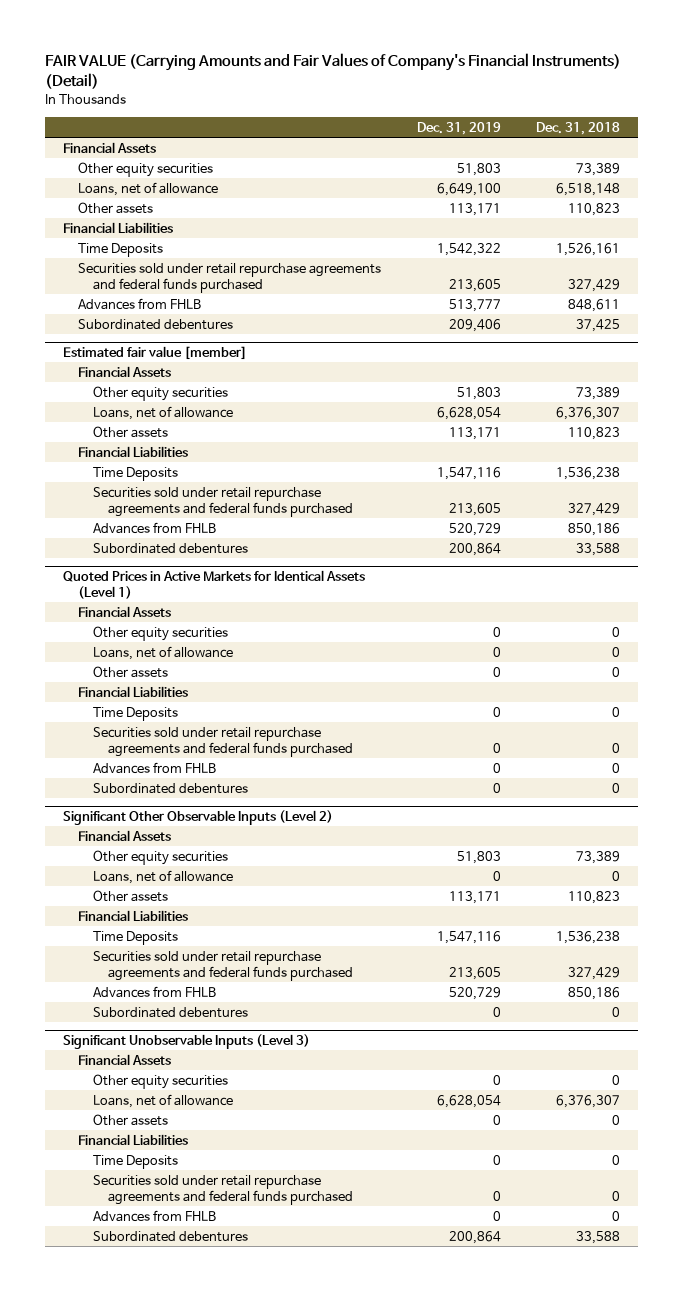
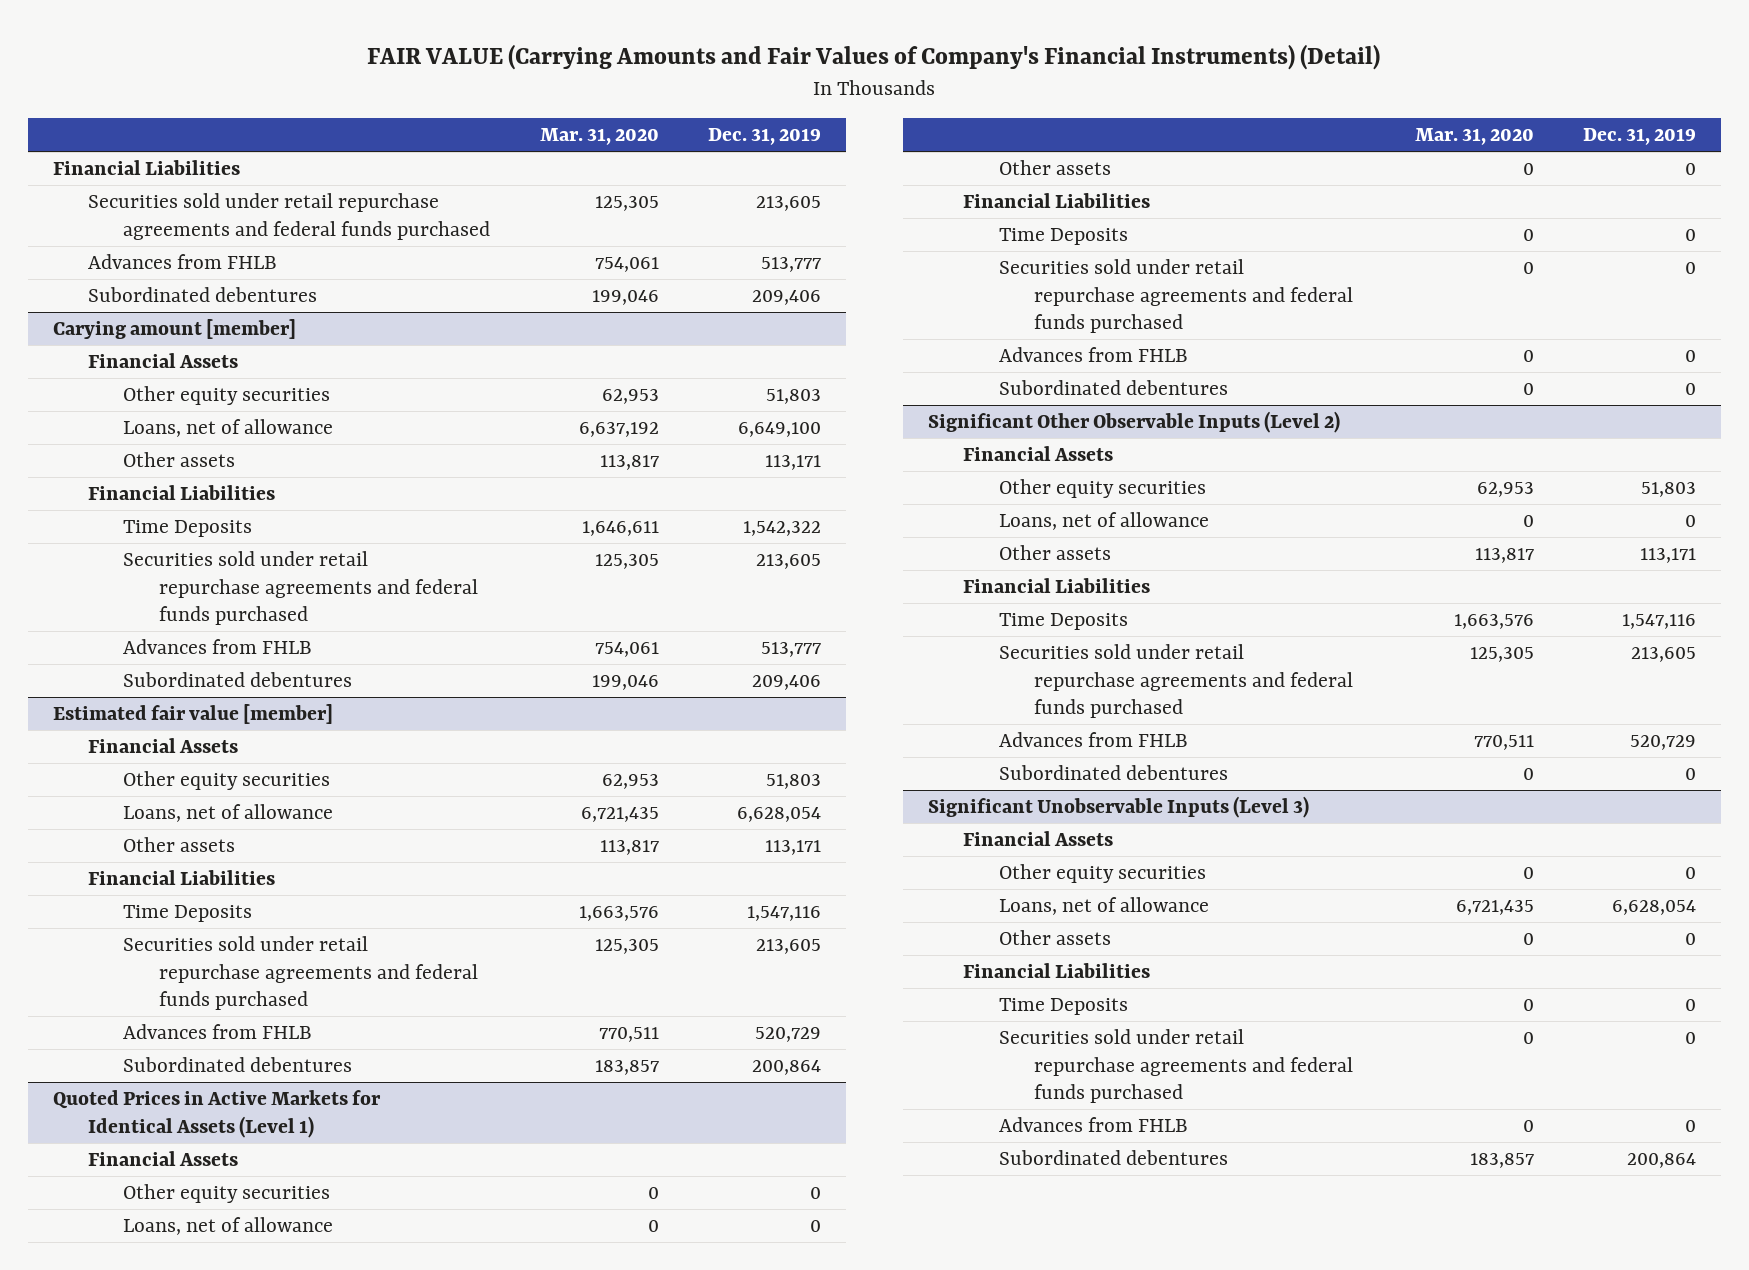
[536,122,621,136] Dec. 31, 2018 -> none
none -> [539,128,659,146] Mar. 31, 2020
none -> [52,160,240,176] Financial Liabilities
none -> [87,193,491,240] Securities sold under retail repurchase agreements and federal funds purchased
none -> [87,254,277,270] Advances from FHLB
none -> [87,287,317,303] Subordinated debentures
none -> [52,319,296,340] Carying amount [member]

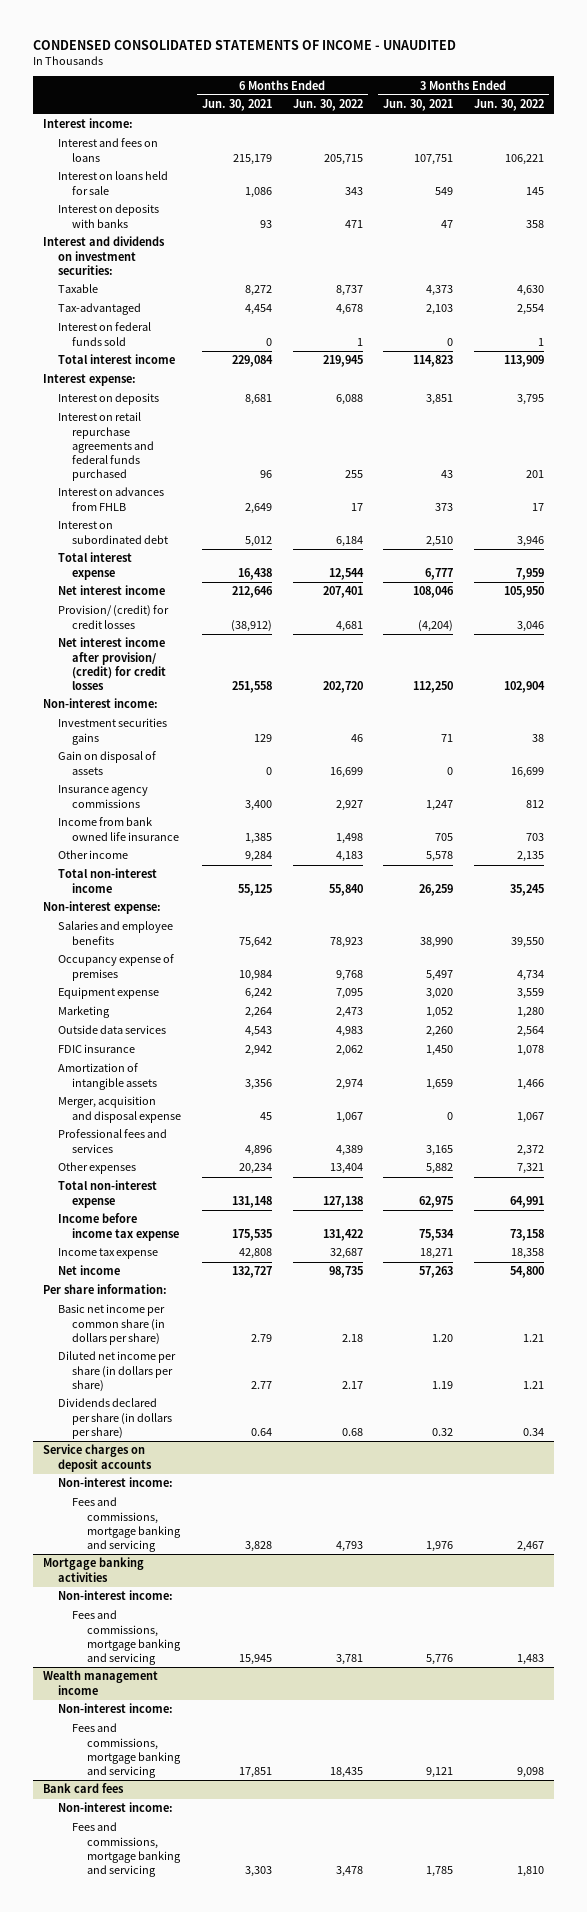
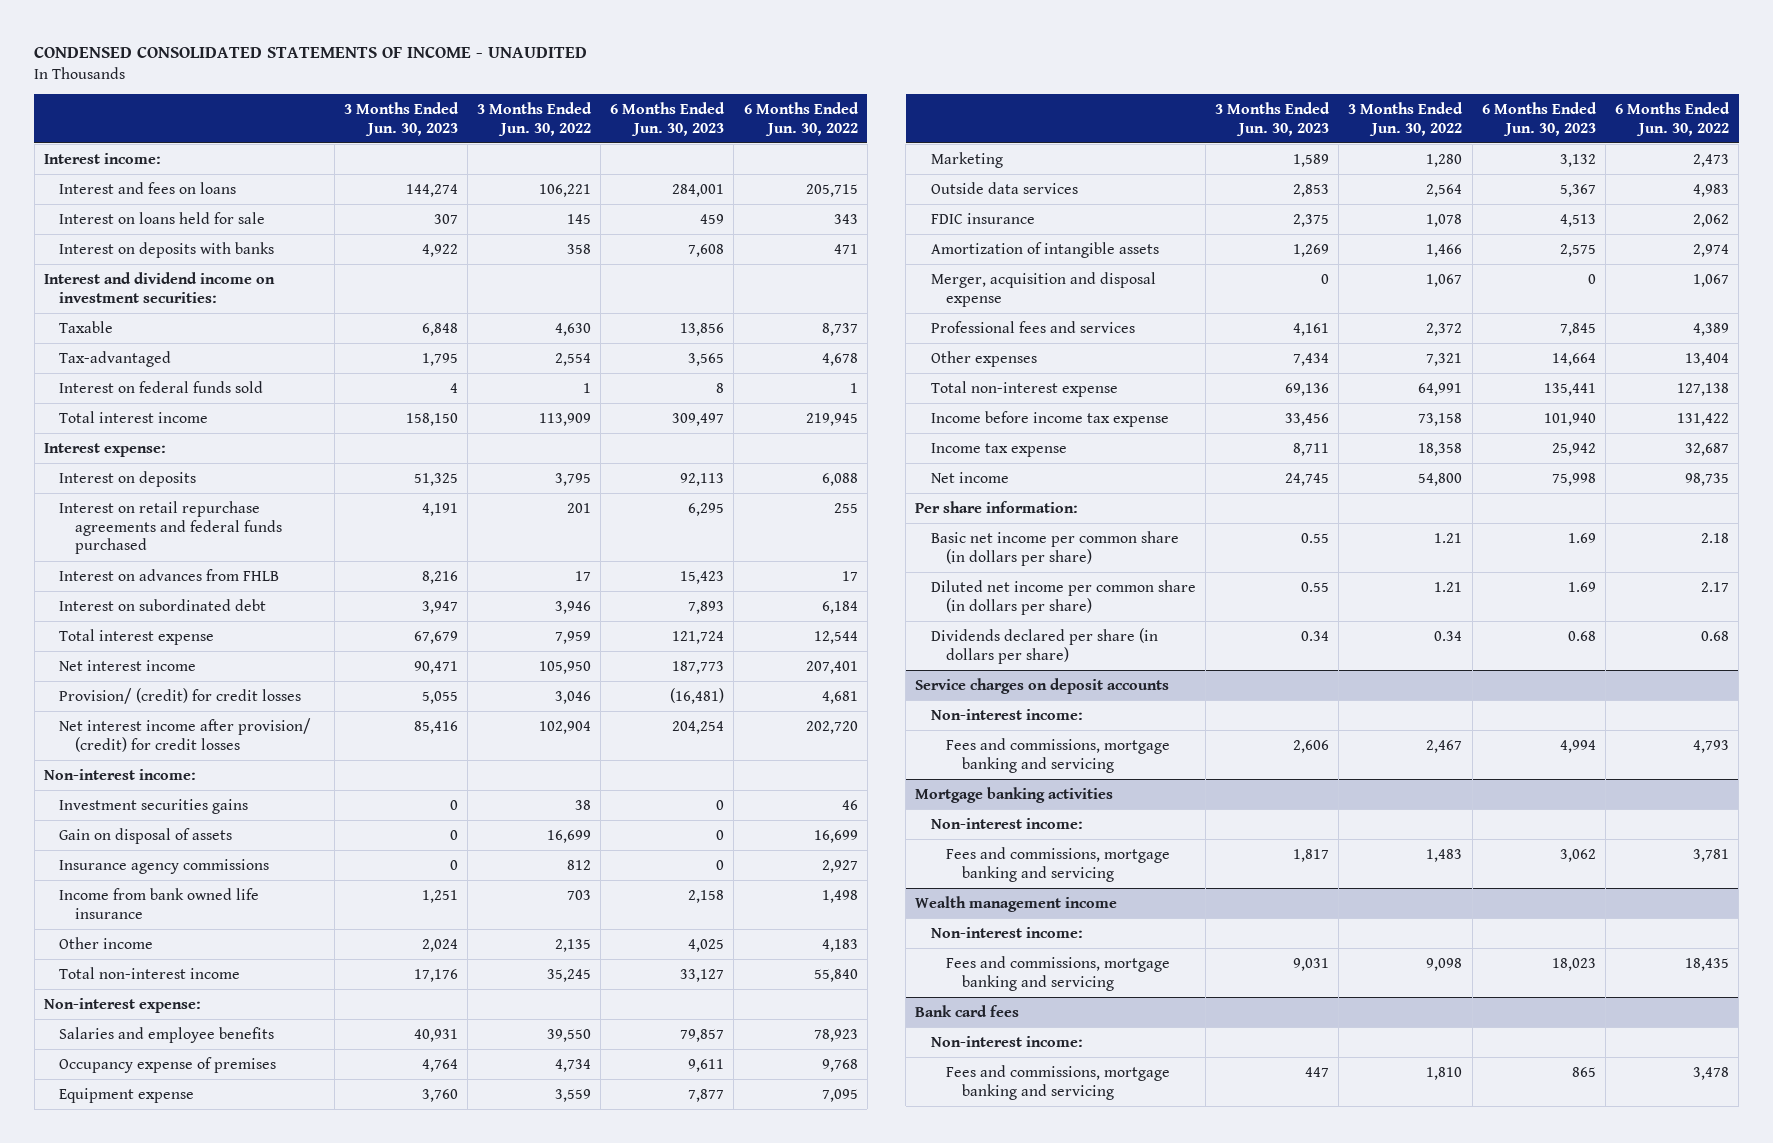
[202,99,273,112] Jun. 30, 2021 -> none
[383,99,454,112] Jun. 30, 2021 -> none
none -> [343,101,459,136] 3 Months Ended Jun. 30, 2023
none -> [610,101,726,136] 6 Months Ended Jun. 30, 2023
[43,236,166,275] Interest and dividends on investment securities: -> [43,271,275,303] Interest and dividend income on investment securities:
[57,1351,176,1392] Diluted net income per share (in dollars per share) -> [930,579,1196,615] Diluted net income per common share (in dollars per share)

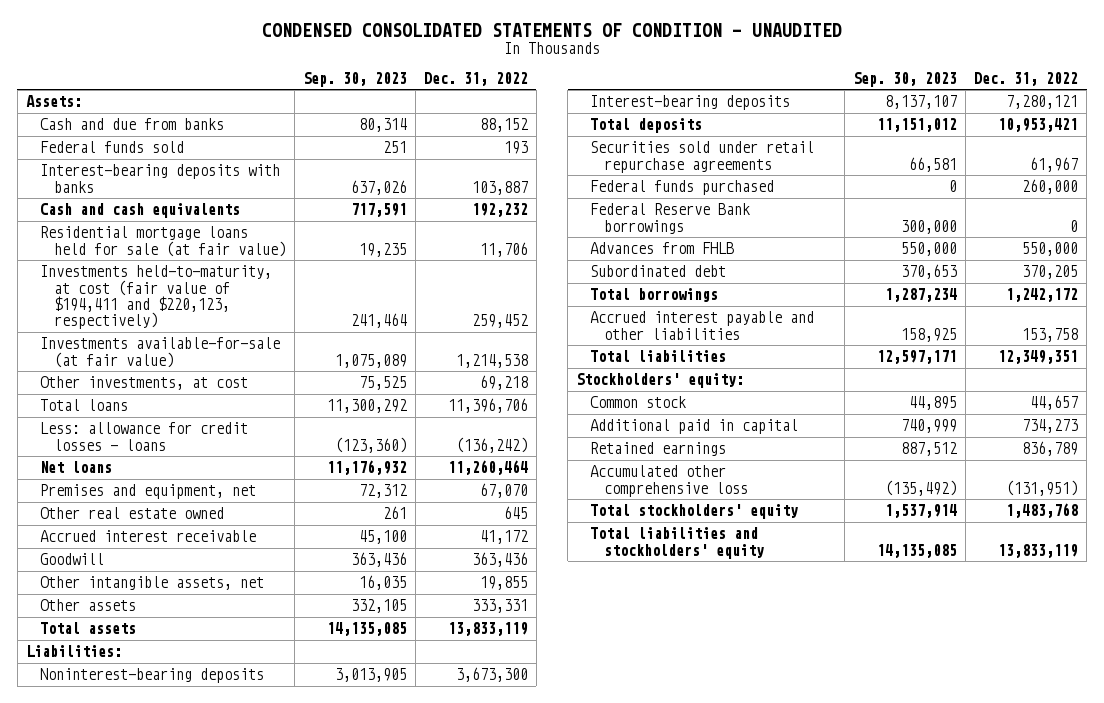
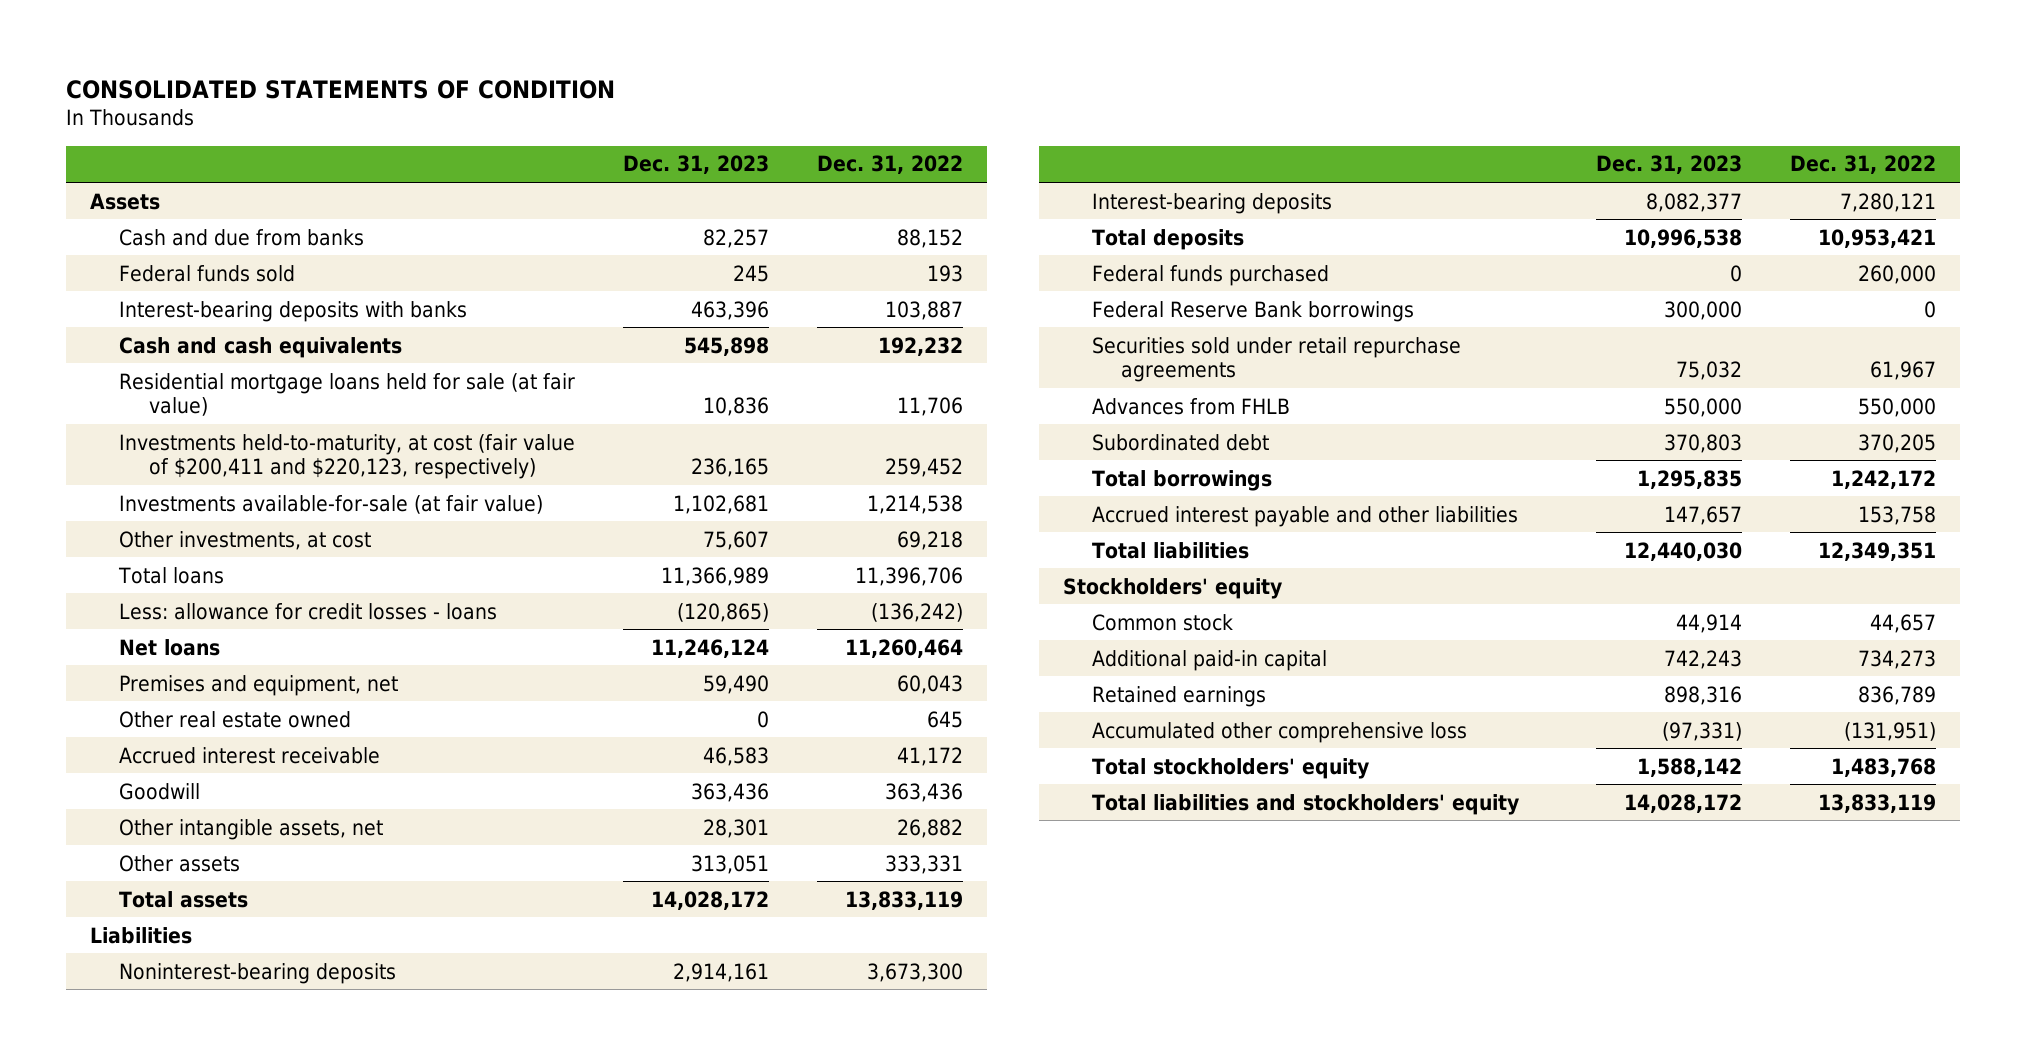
[261,22,842,37] CONDENSED CONSOLIDATED STATEMENTS OF CONDITION - UNAUDITED -> [66,79,616,99] CONSOLIDATED STATEMENTS OF CONDITION
[302,71,407,87] Sep. 30, 2023 -> none
none -> [623,155,770,175] Dec. 31, 2023
[25,95,82,108] Assets: -> [90,192,161,210] Assets
[39,265,272,330] Investments held-to-maturity, at cost (fair value of $194,411 and $220,123, respectively) -> [119,433,576,479] Investments held-to-maturity, at cost (fair value of $200,411 and $220,123, respectively)
[479,483,528,499] 67,070 -> [897,674,964,694] 60,043
[479,576,528,591] 19,855 -> [897,818,964,838] 26,882
[25,645,122,658] Liabilities: -> [90,926,193,944] Liabilities
[590,141,815,173] Securities sold under retail repurchase agreements -> [1091,336,1461,382] Securities sold under retail repurchase agreements
[576,373,745,389] Stockholders' equity: -> [1062,577,1282,599] Stockholders' equity
[590,419,799,435] Additional paid in capital -> [1091,649,1327,671] Additional paid-in capital

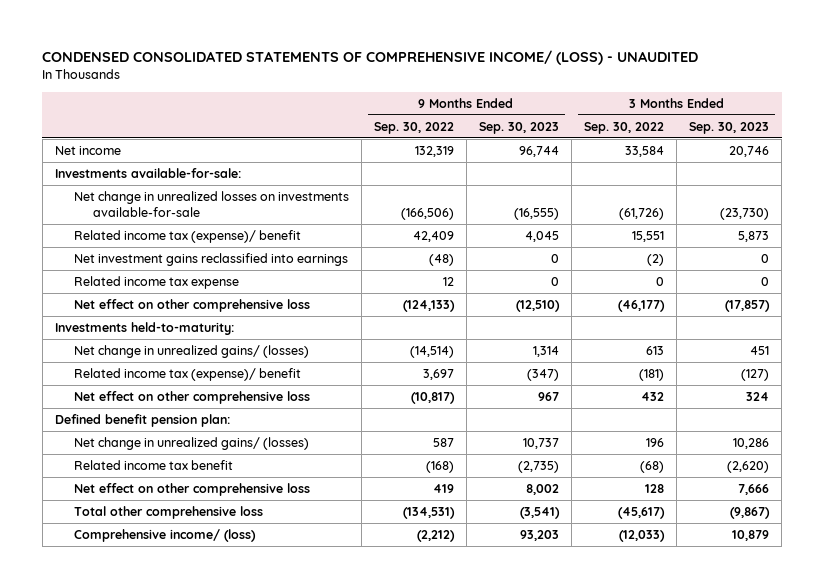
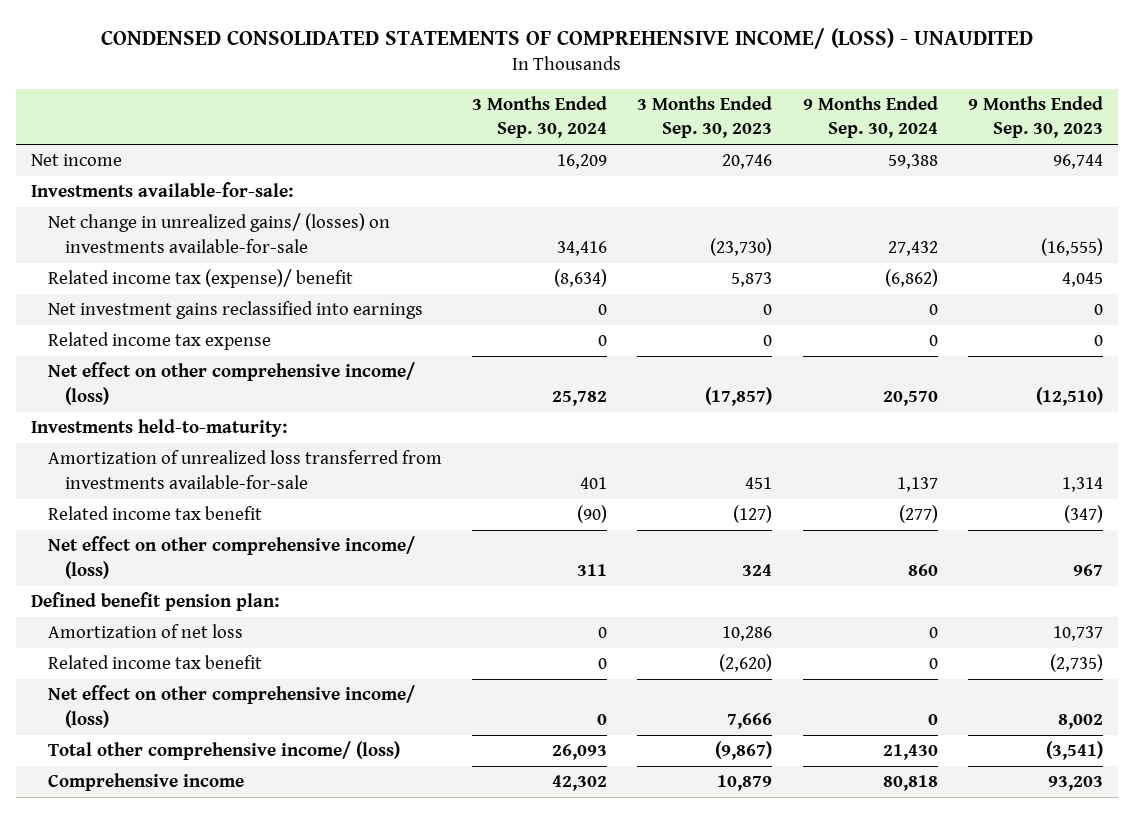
[373,121,454,134] Sep. 30, 2022 -> none
[584,121,665,134] Sep. 30, 2022 -> none
none -> [472,96,608,139] 3 Months Ended Sep. 30, 2024
none -> [802,96,938,139] 9 Months Ended Sep. 30, 2024
[73,190,349,217] Net change in unrealized losses on investments available-for-sale -> [47,213,390,253] Net change in unrealized gains/ (losses) on investments available-for-sale
[73,298,310,312] Net effect on other comprehensive loss -> [47,362,415,405] Net effect on other comprehensive income/ (loss)
[73,344,309,358] Net change in unrealized gains/ (losses) -> [47,450,442,489] Amortization of unrealized loss transferred from investments available-for-sale
[73,367,301,381] Related income tax (expense)/ benefit -> [47,506,262,521] Related income tax benefit
[73,390,310,404] Net effect on other comprehensive loss -> [47,536,415,579] Net effect on other comprehensive income/ (loss)
[73,436,309,450] Net change in unrealized gains/ (losses) -> [47,624,243,639] Amortization of net loss
[73,482,310,496] Net effect on other comprehensive loss -> [47,685,415,728] Net effect on other comprehensive income/ (loss)
[73,505,263,519] Total other comprehensive loss -> [47,741,400,761] Total other comprehensive income/ (loss)
[73,528,256,542] Comprehensive income/ (loss) -> [47,773,244,792] Comprehensive income

